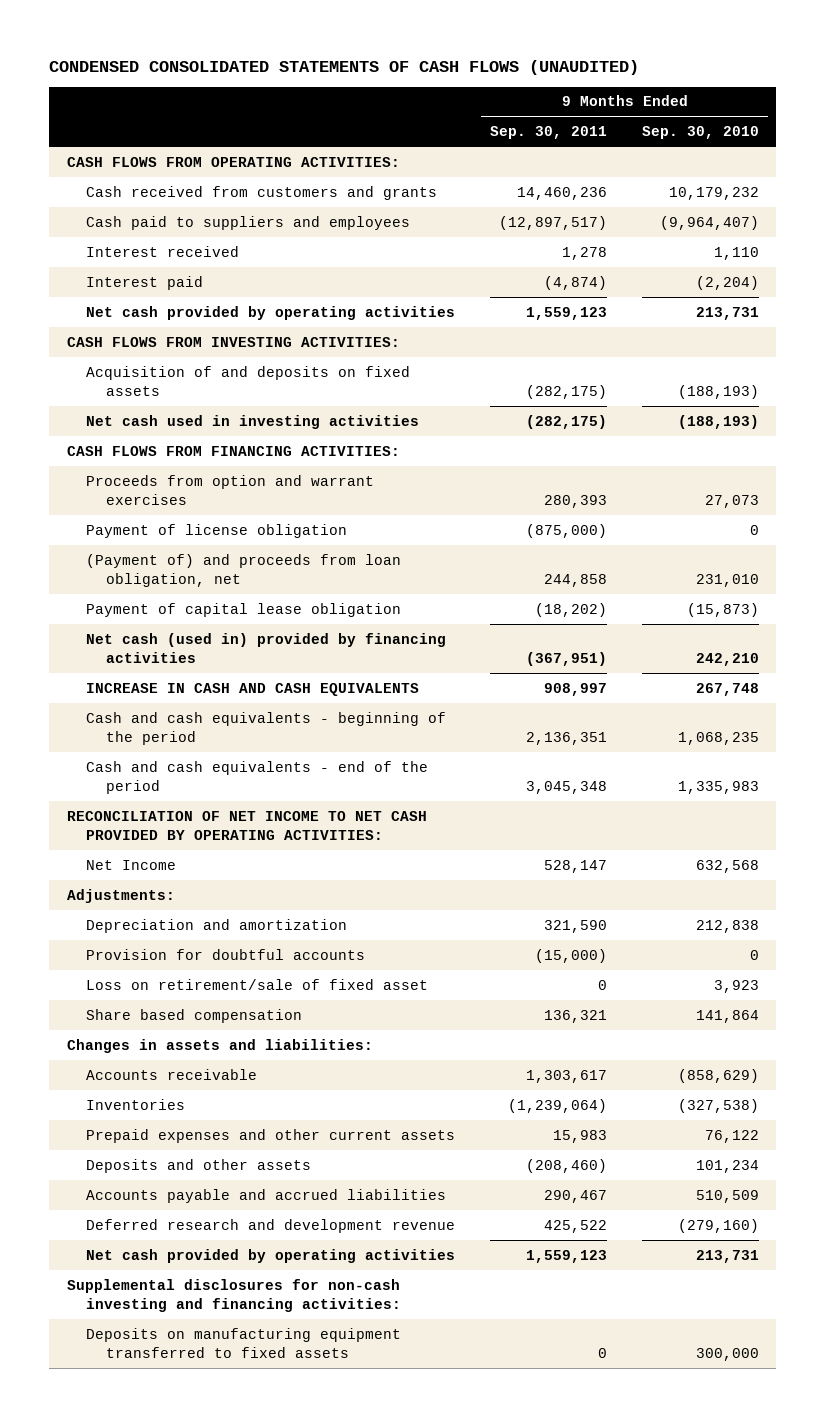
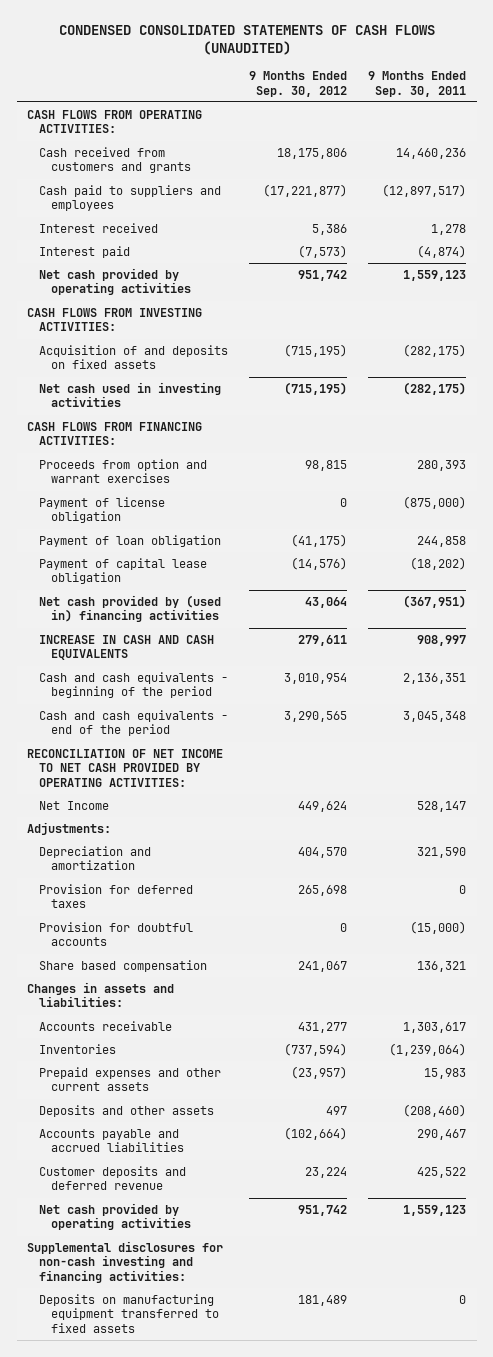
[641,126,759,140] Sep. 30, 2010 -> none
none -> [249,71,348,97] 9 Months Ended Sep. 30, 2012
[86,553,402,587] (Payment of) and proceeds from loan obligation, net -> [38,534,221,547] Payment of loan obligation
[86,632,447,663] Net cash (used in) provided by financing activities -> [38,594,221,623] Net cash provided by (used in) financing activities
none -> [38,883,193,909] Provision for deferred taxes
[86,978,429,990] Loss on retirement/sale of fixed asset -> none
[86,1218,456,1233] Deferred research and development revenue -> [38,1165,186,1191] Customer deposits and deferred revenue

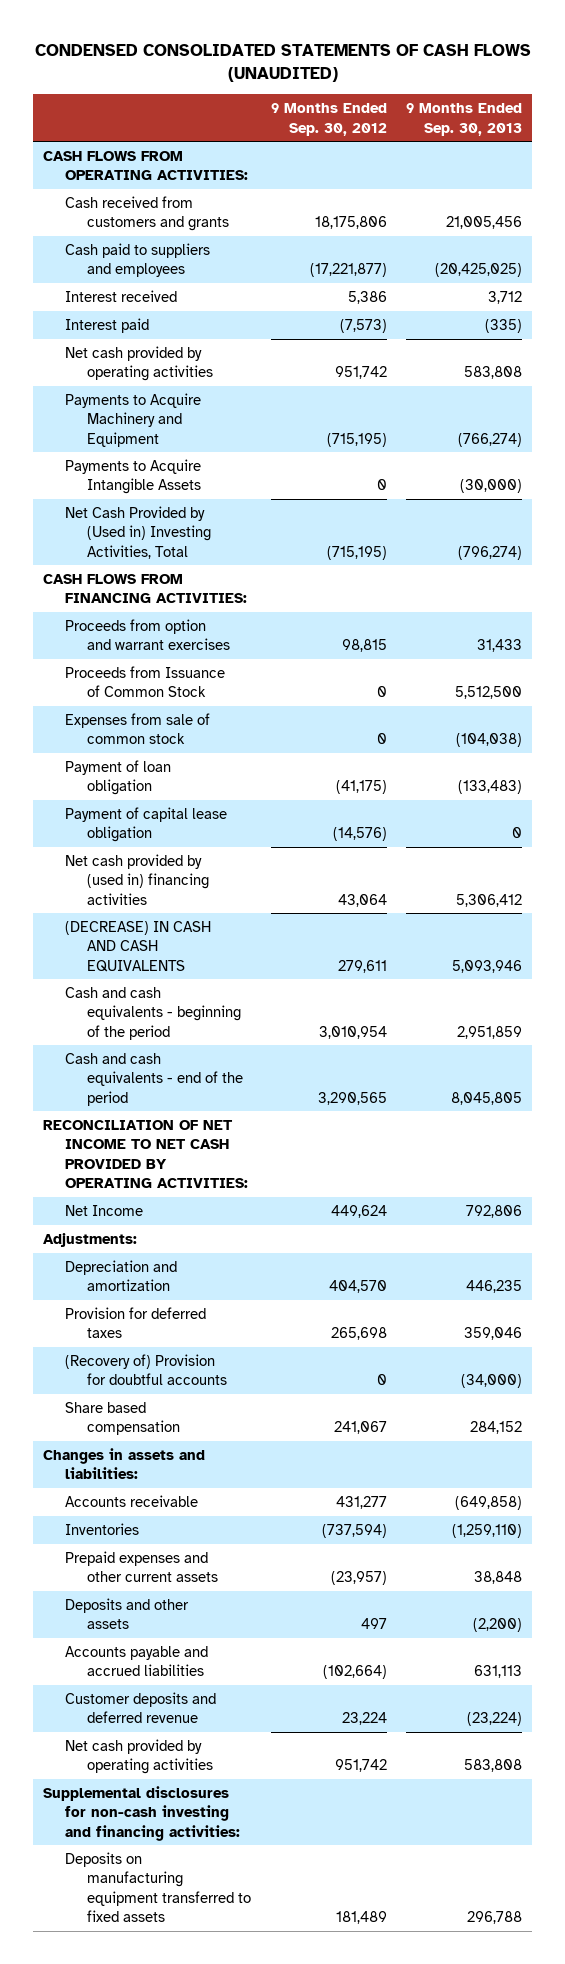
[368,71,467,97] 9 Months Ended Sep. 30, 2011 -> none
none -> [406,103,523,136] 9 Months Ended Sep. 30, 2013
[27,307,203,332] CASH FLOWS FROM INVESTING ACTIVITIES: -> none
[38,344,228,370] Acquisition of and deposits on fixed assets -> [65,392,202,447] Payments to Acquire Machinery and Equipment
none -> [65,458,202,495] Payments to Acquire Intangible Assets
[38,381,221,408] Net cash used in investing activities -> [65,505,212,559] Net Cash Provided by (Used in) Investing Activities, Total
[38,496,165,524] Payment of license obligation -> none
none -> [65,665,226,698] Proceeds from Issuance of Common Stock
none -> [65,712,211,745] Expenses from sale of common stock
[38,634,214,661] INCREASE IN CASH AND CASH EQUIVALENTS -> [65,920,212,972] (DECREASE) IN CASH AND CASH EQUIVALENTS
[38,921,193,947] Provision for doubtful accounts -> [65,1353,228,1386] (Recovery of) Provision for doubtful accounts

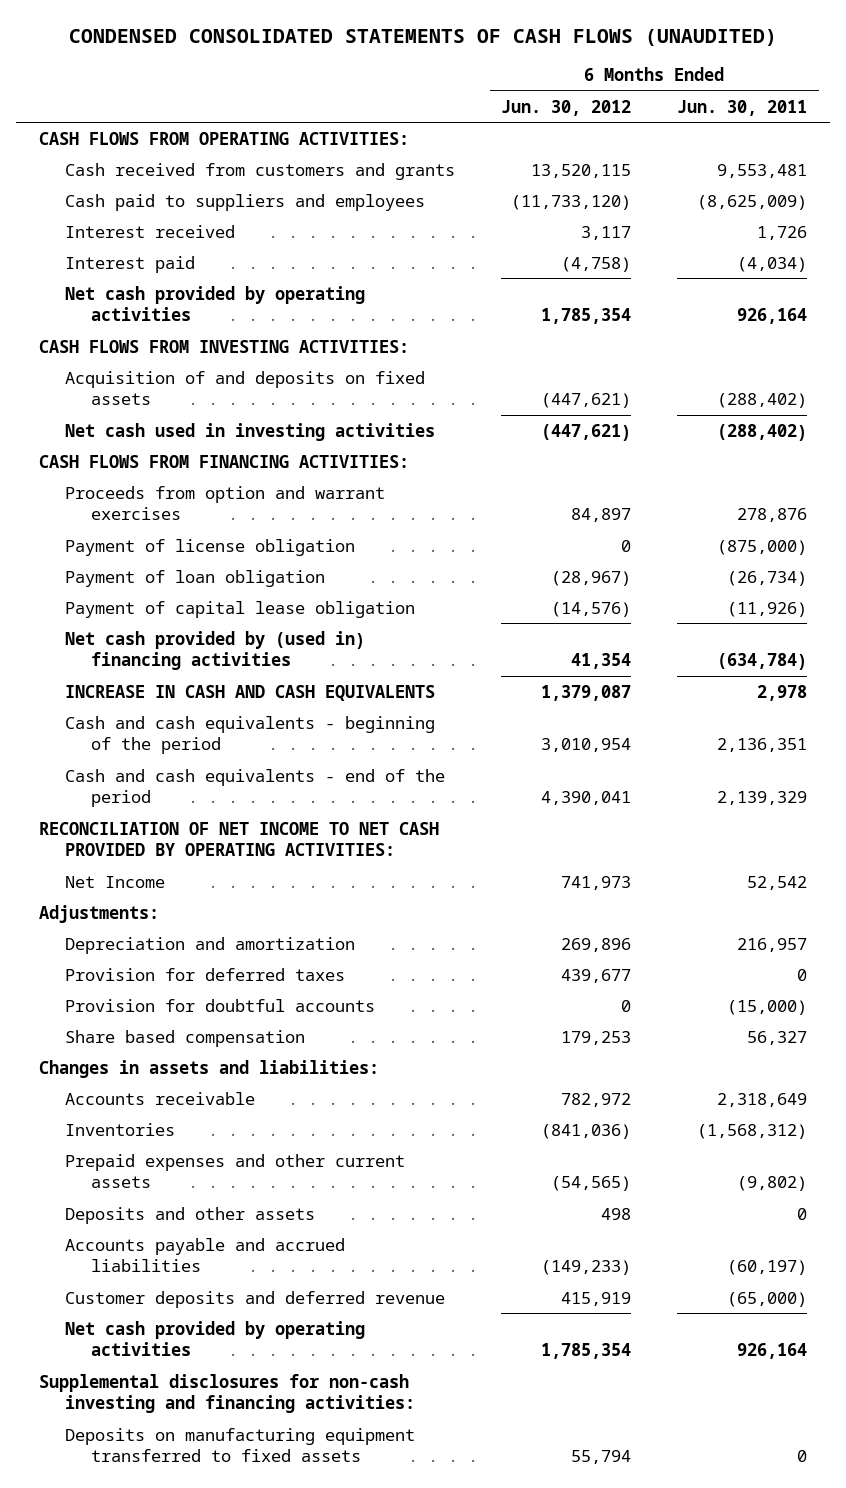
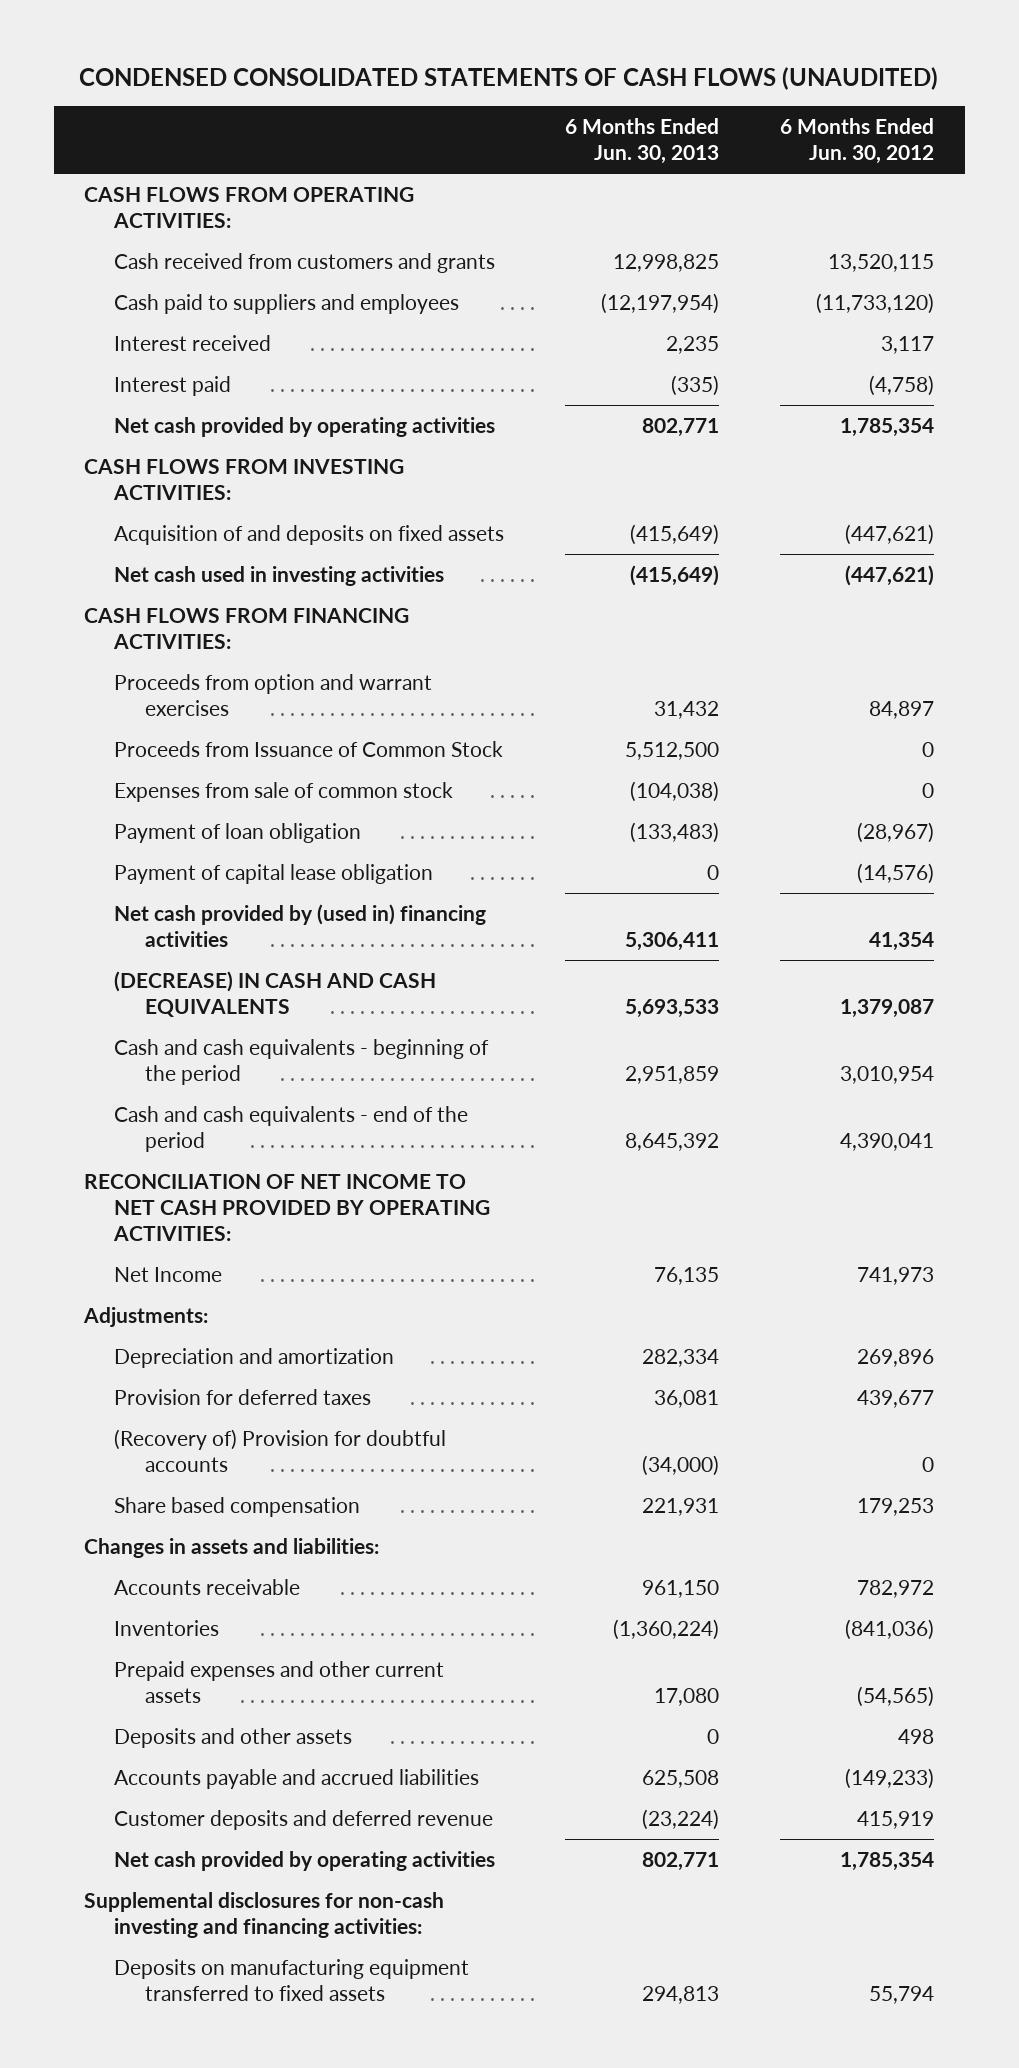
[677,99,808,116] Jun. 30, 2011 -> none
none -> [565,117,720,165] 6 Months Ended Jun. 30, 2013
[65,538,356,556] Payment of license obligation -> none
none -> [114,740,504,757] Proceeds from Issuance of Common Stock
none -> [114,781,454,802] Expenses from sale of common stock
[65,684,436,701] INCREASE IN CASH AND CASH EQUIVALENTS -> [114,970,437,1018] (DECREASE) IN CASH AND CASH EQUIVALENTS
[65,998,376,1012] Provision for doubtful accounts -> [114,1428,447,1473] (Recovery of) Provision for doubtful accounts

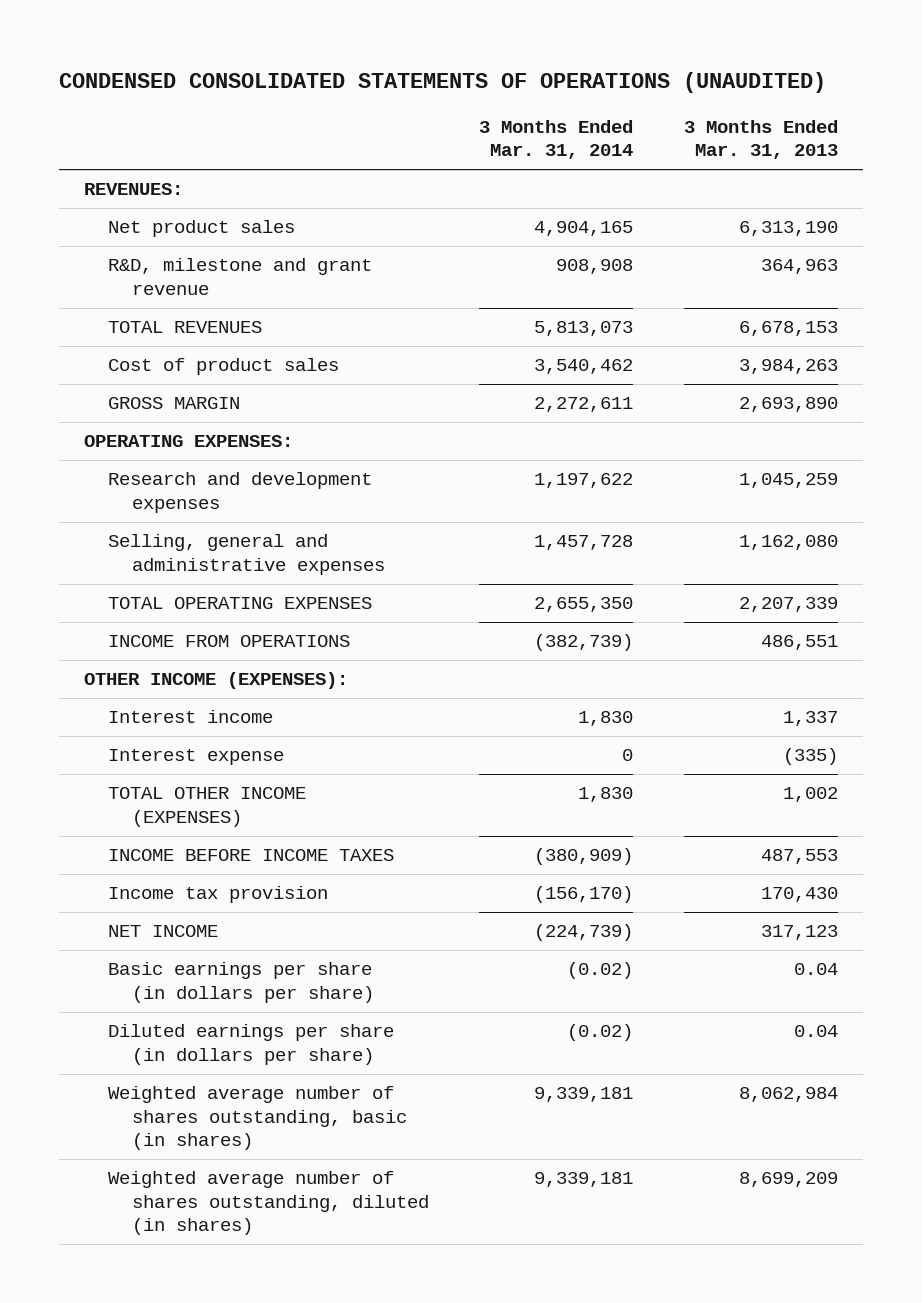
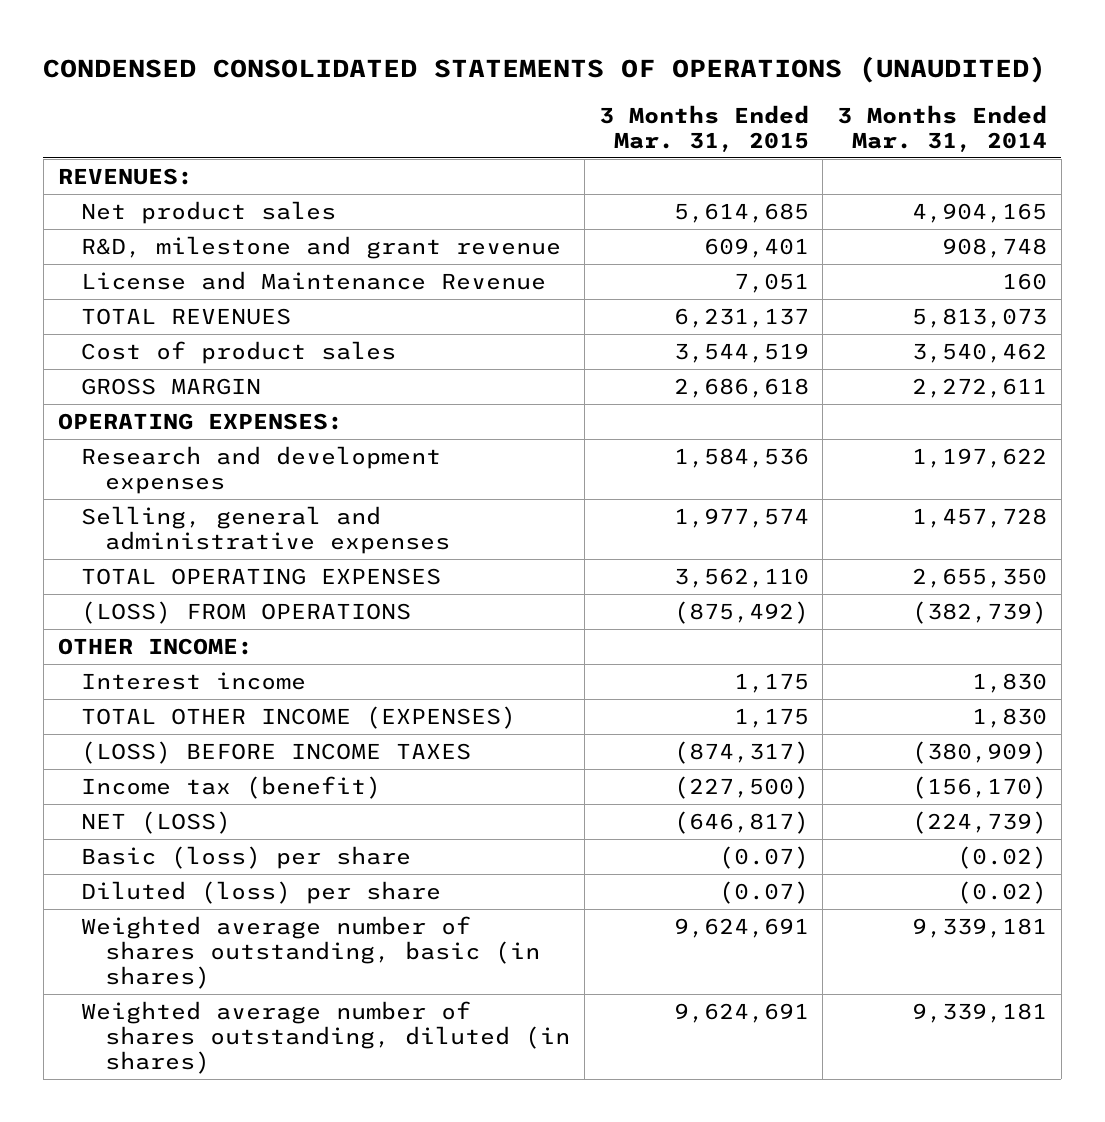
[683,119,838,160] 3 Months Ended Mar. 31, 2013 -> none
none -> [598,104,809,152] 3 Months Ended Mar. 31, 2015
[556,259,634,275] 908,908 -> [942,237,1048,258] 908,748
none -> [81,270,547,290] License and Maintenance Revenue
[108,635,351,648] INCOME FROM OPERATIONS -> [81,600,412,624] (LOSS) FROM OPERATIONS
[83,672,348,690] OTHER INCOME (EXPENSES): -> [57,637,253,655] OTHER INCOME:
[108,749,285,766] Interest expense -> none
[108,849,395,862] INCOME BEFORE INCOME TAXES -> [81,740,472,764] (LOSS) BEFORE INCOME TAXES
[108,886,329,904] Income tax provision -> [81,775,382,799] Income tax (benefit)
[108,925,219,938] NET INCOME -> [81,810,232,834] NET (LOSS)
[108,962,375,1003] Basic earnings per share (in dollars per share) -> [81,845,412,869] Basic (loss) per share
[108,1024,395,1065] Diluted earnings per share (in dollars per share) -> [81,880,442,904] Diluted (loss) per share

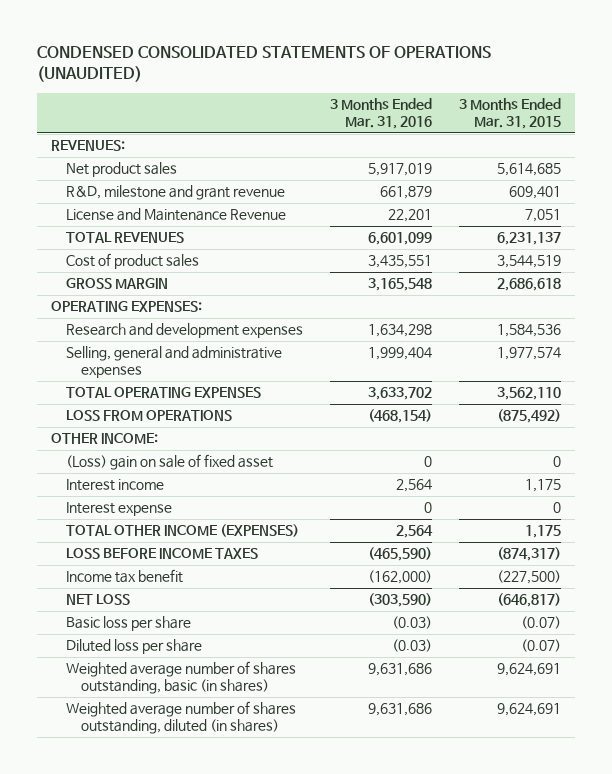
[837,104,1048,152] 3 Months Ended Mar. 31, 2014 -> none
none -> [329,98,432,129] 3 Months Ended Mar. 31, 2016
[81,600,412,624] (LOSS) FROM OPERATIONS -> [65,410,232,422] LOSS FROM OPERATIONS
none -> [65,454,273,471] (Loss) gain on sale of fixed asset
none -> [65,502,172,517] Interest expense
[81,740,472,764] (LOSS) BEFORE INCOME TAXES -> [65,548,258,560] LOSS BEFORE INCOME TAXES
[81,775,382,799] Income tax (benefit) -> [65,569,183,584] Income tax benefit
[81,810,232,834] NET (LOSS) -> [65,594,130,606] NET LOSS
[81,845,412,869] Basic (loss) per share -> [65,616,191,632] Basic loss per share
[81,880,442,904] Diluted (loss) per share -> [65,639,202,655] Diluted loss per share

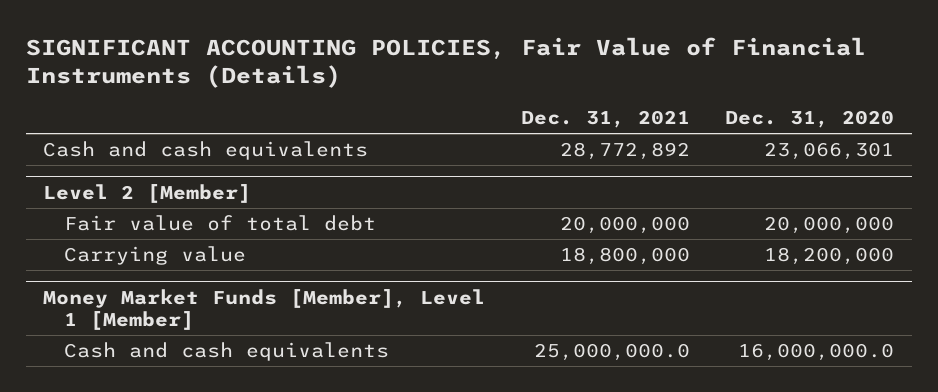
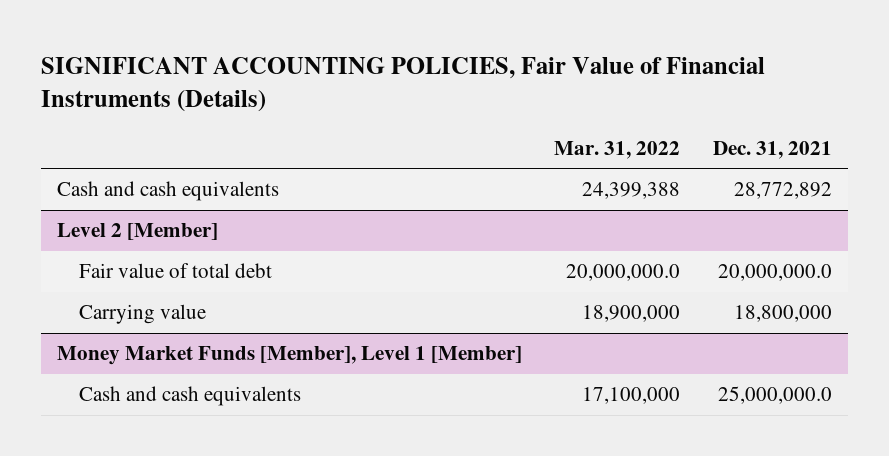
[725,110,895,129] Dec. 31, 2020 -> none
none -> [554,141,681,160] Mar. 31, 2022
[559,216,690,235] 20,000,000 -> [717,264,832,282] 20,000,000.0

